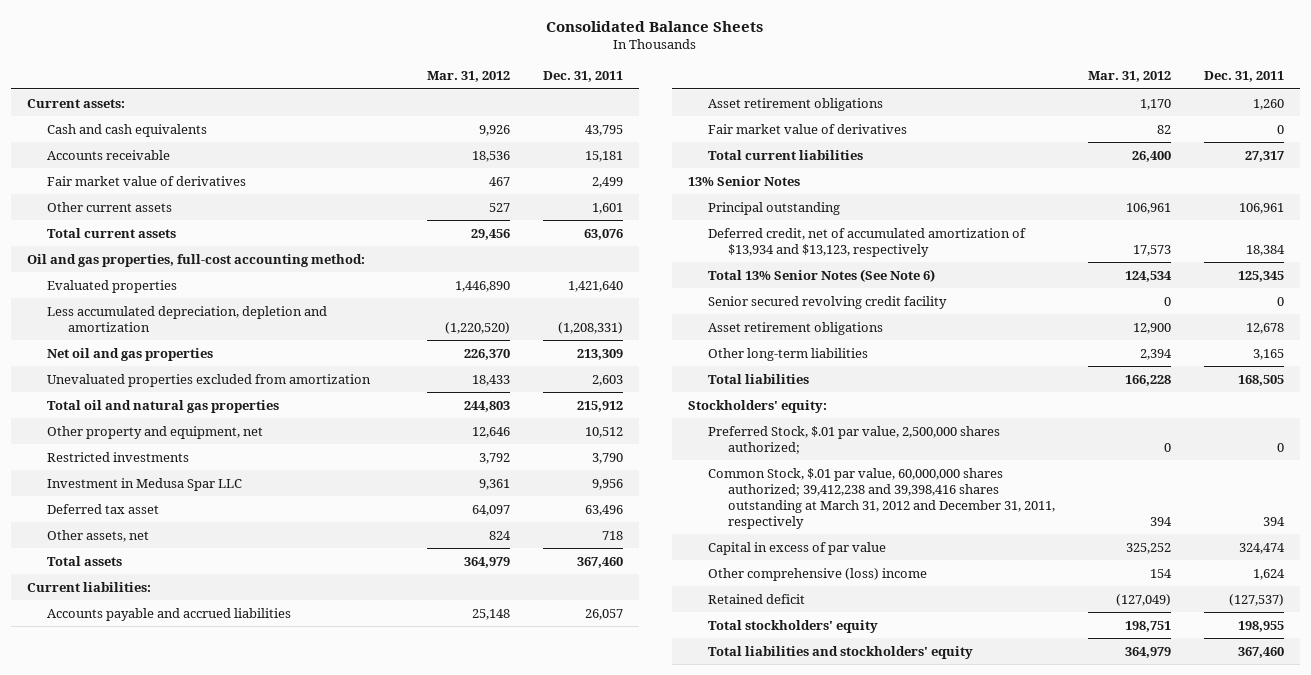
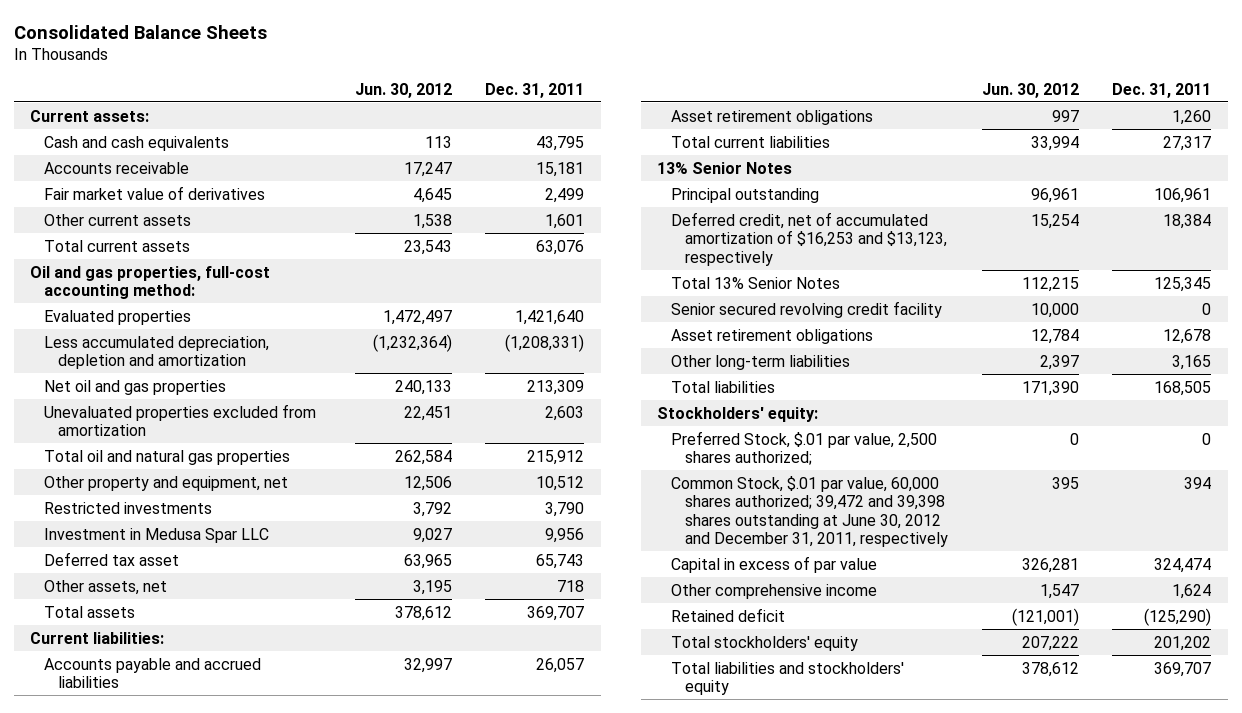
[427,71,511,83] Mar. 31, 2012 -> none
none -> [354,82,452,98] Jun. 30, 2012
[584,504,623,516] 63,496 -> [536,553,585,569] 65,743
[576,556,623,568] 367,460 -> [527,605,585,621] 369,707
[708,123,908,134] Fair market value of derivatives -> none
[708,227,1027,257] Deferred credit, net of accumulated amortization of $13,934 and $13,123, respectively -> [671,211,948,266] Deferred credit, net of accumulated amortization of $16,253 and $13,123, respectively
[708,268,936,282] Total 13% Senior Notes (See Note 6) -> [671,276,841,289] Total 13% Senior Notes
[708,425,1001,454] Preferred Stock, $.01 par value, 2,500,000 shares authorized; -> [671,430,938,466] Preferred Stock, $.01 par value, 2,500 shares authorized;
[708,467,1056,530] Common Stock, $.01 par value, 60,000,000 shares authorized; 39,412,238 and 39,398,416 shares outstanding at March 31, 2012 and December 31, 2011, respectively -> [671,475,949,548] Common Stock, $.01 par value, 60,000 shares authorized; 39,472 and 39,398 shares outstanding at June 30, 2012 and December 31, 2011, respectively
[708,567,928,581] Other comprehensive (loss) income -> [671,583,878,599] Other comprehensive income
[1228,593,1284,606] (127,537) -> [1144,607,1212,626] (125,290)
[1237,620,1284,632] 198,955 -> [1154,635,1212,651] 201,202
[1237,646,1284,658] 367,460 -> [1154,661,1212,677] 369,707

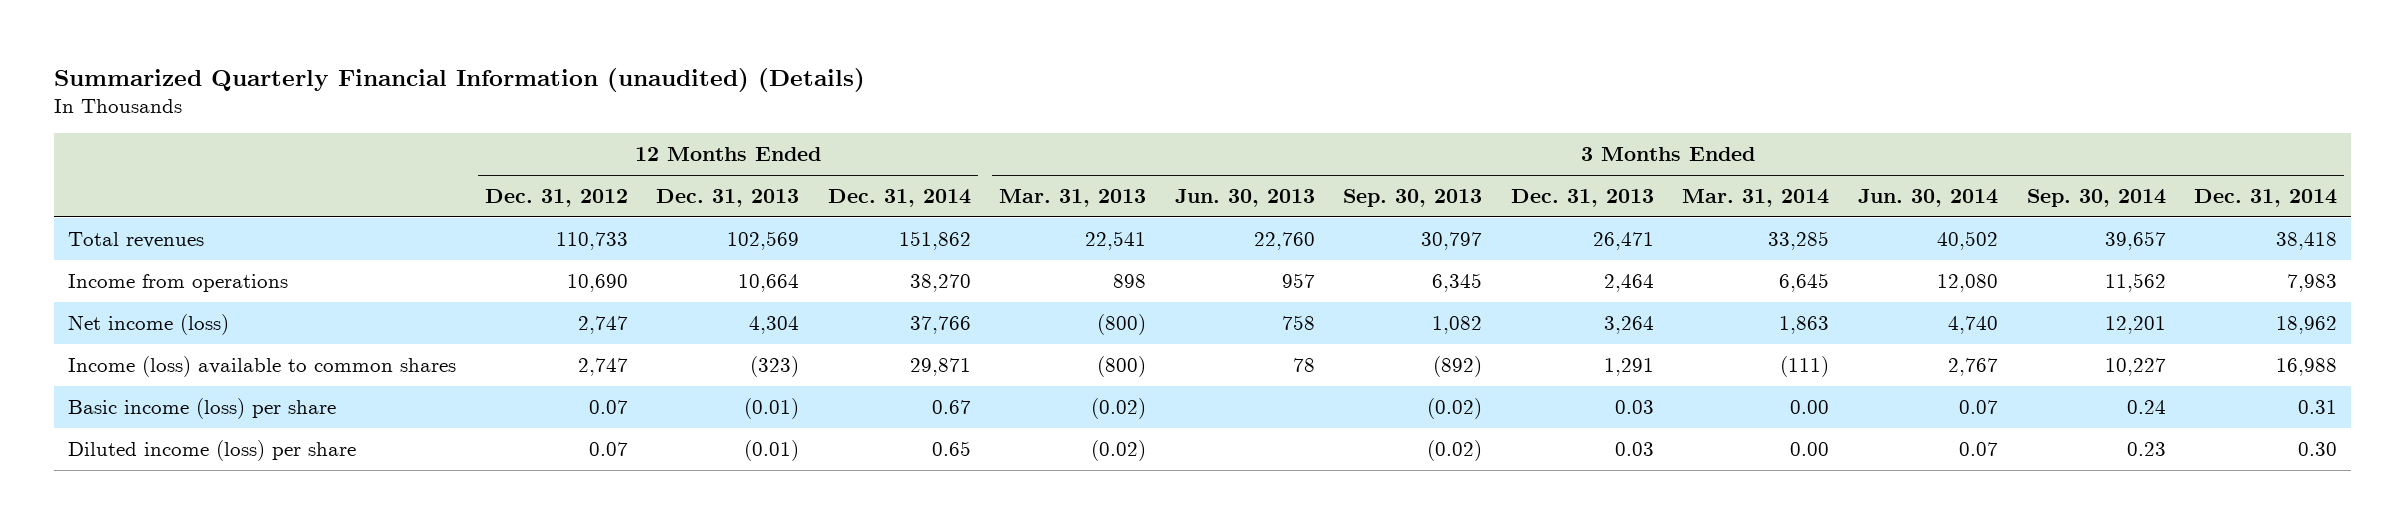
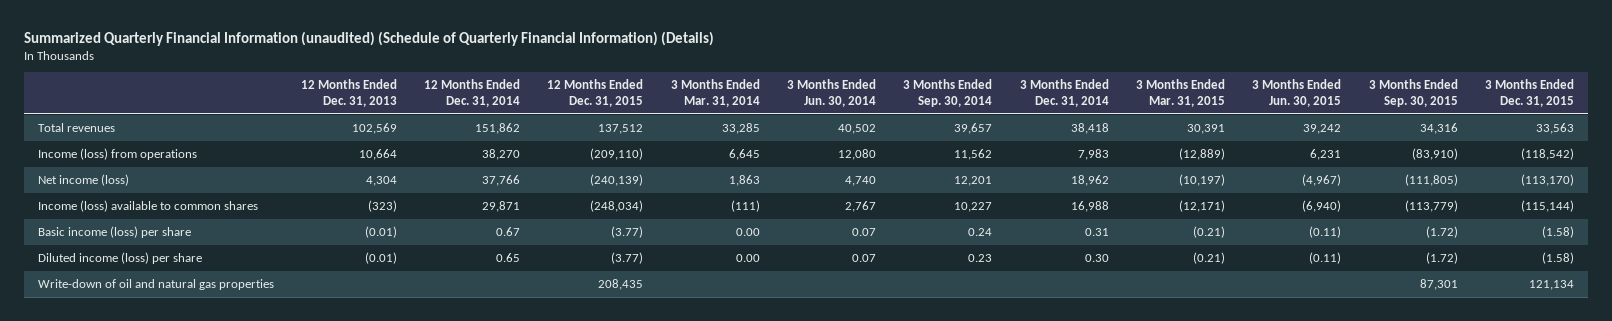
[54,67,866,92] Summarized Quarterly Financial Information (unaudited) (Details) -> [23,31,714,47] Summarized Quarterly Financial Information (unaudited) (Schedule of Quarterly Financial Information) (Details)
[484,188,628,207] Dec. 31, 2012 -> none
[999,188,1147,207] Mar. 31, 2013 -> none
[1174,188,1315,207] Jun. 30, 2013 -> none
[1343,188,1483,207] Sep. 30, 2013 -> none
[1510,188,1654,207] Dec. 31, 2013 -> none
none -> [547,79,644,108] 12 Months Ended Dec. 31, 2015
none -> [1136,79,1226,108] 3 Months Ended Mar. 31, 2015
none -> [1252,79,1342,108] 3 Months Ended Jun. 30, 2015
none -> [1368,79,1458,108] 3 Months Ended Sep. 30, 2015
none -> [1484,79,1574,108] 3 Months Ended Dec. 31, 2015
[68,273,289,292] Income from operations -> [37,147,197,160] Income (loss) from operations
none -> [37,278,274,290] Write-down of oil and natural gas properties

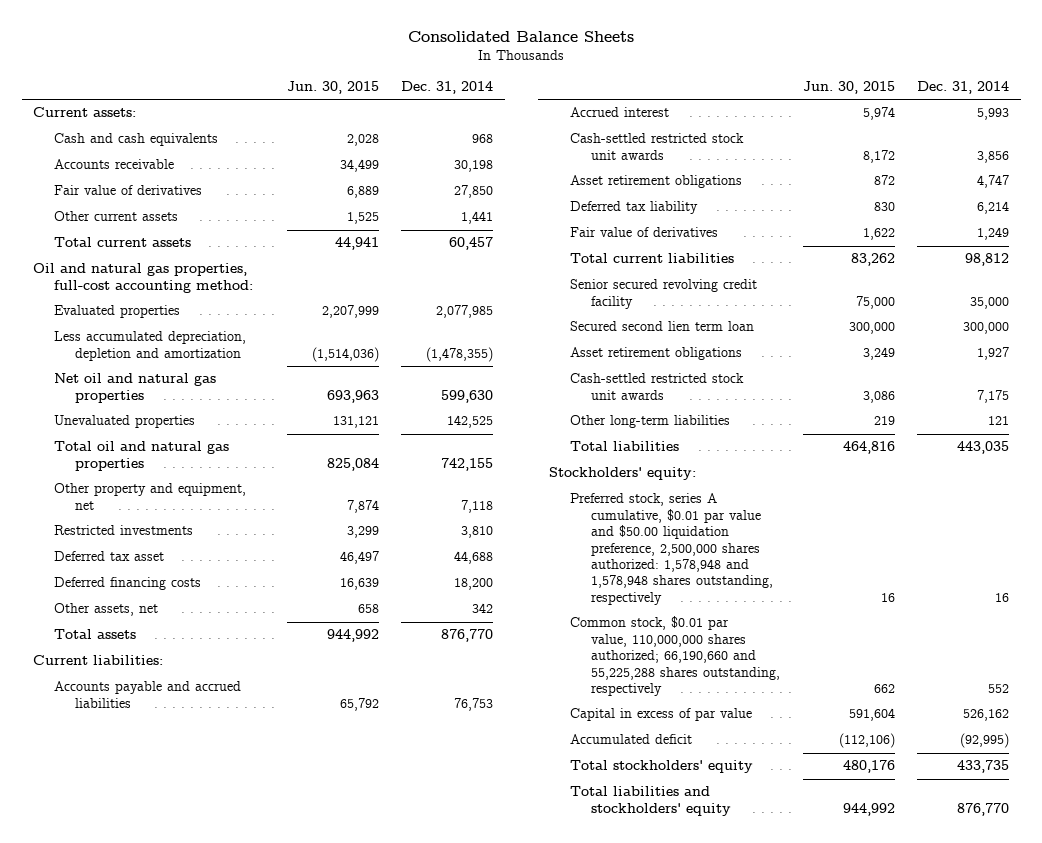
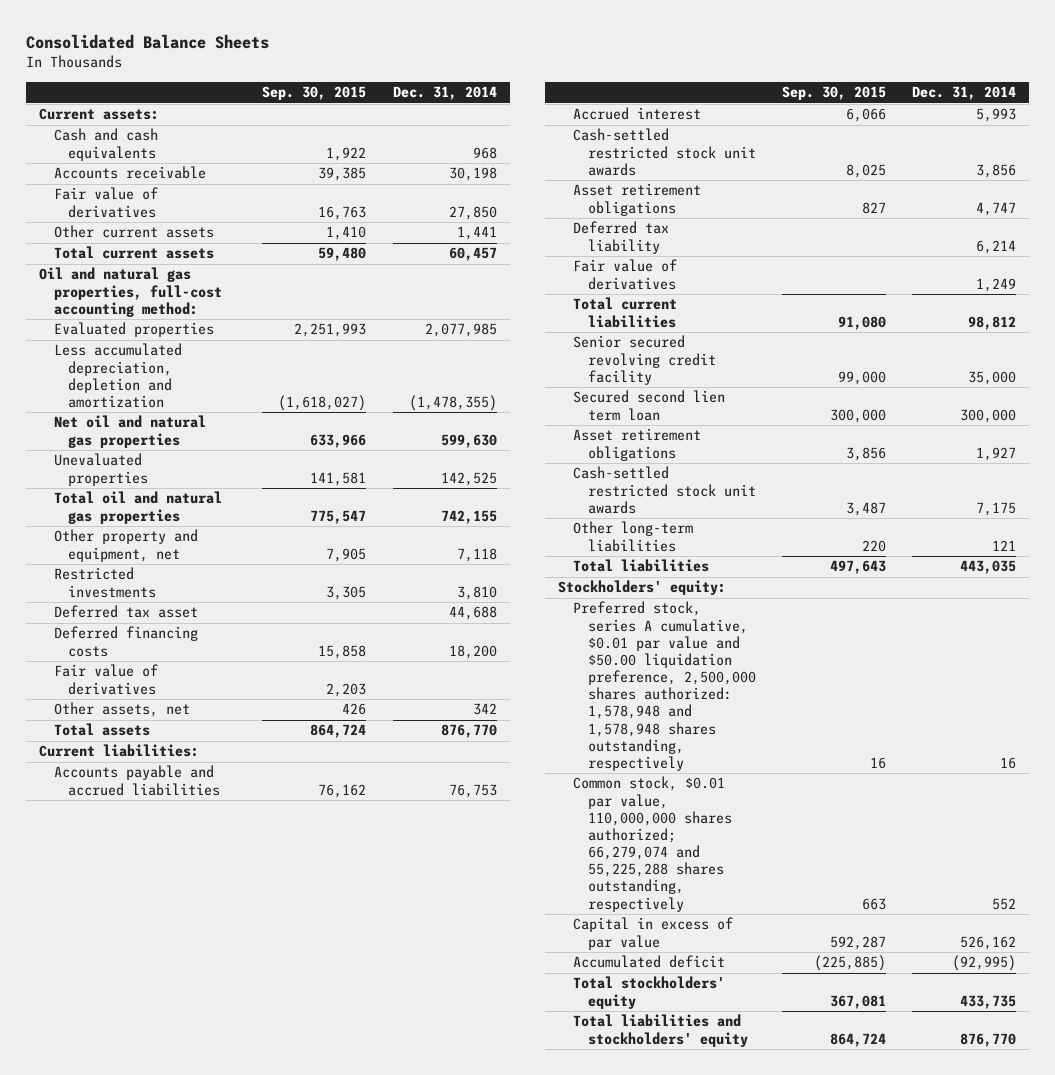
[286,81,379,95] Jun. 30, 2015 -> none
none -> [262,86,367,101] Sep. 30, 2015
none -> [53,664,158,695] Fair value of derivatives
[570,616,781,696] Common stock, $0.01 par value, 110,000,000 shares authorized; 66,190,660 and 55,225,288 shares outstanding, respectively -> [573,776,733,912] Common stock, $0.01 par value, 110,000,000 shares authorized; 66,279,074 and 55,225,288 shares outstanding, respectively

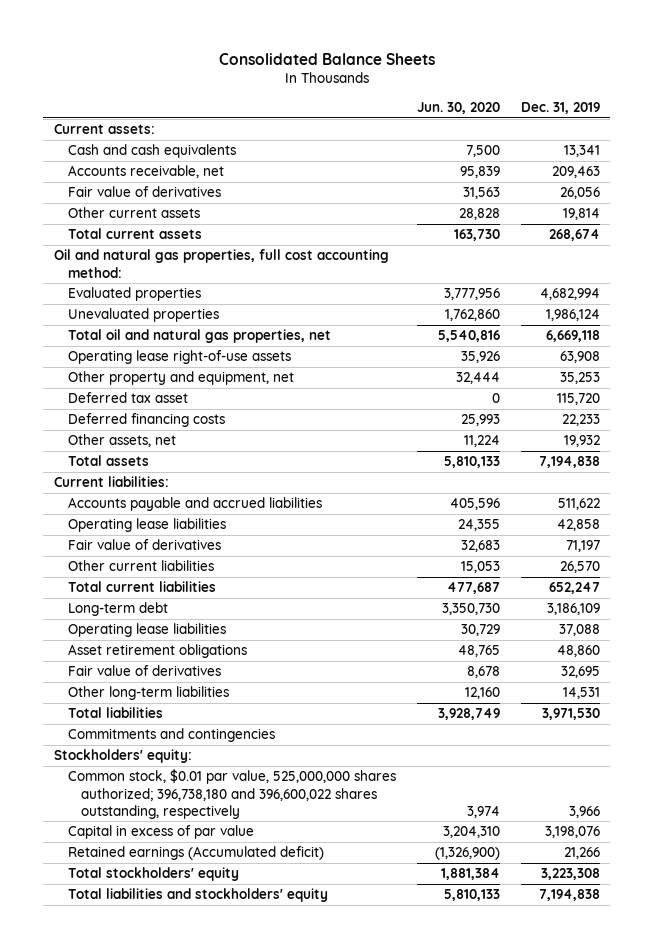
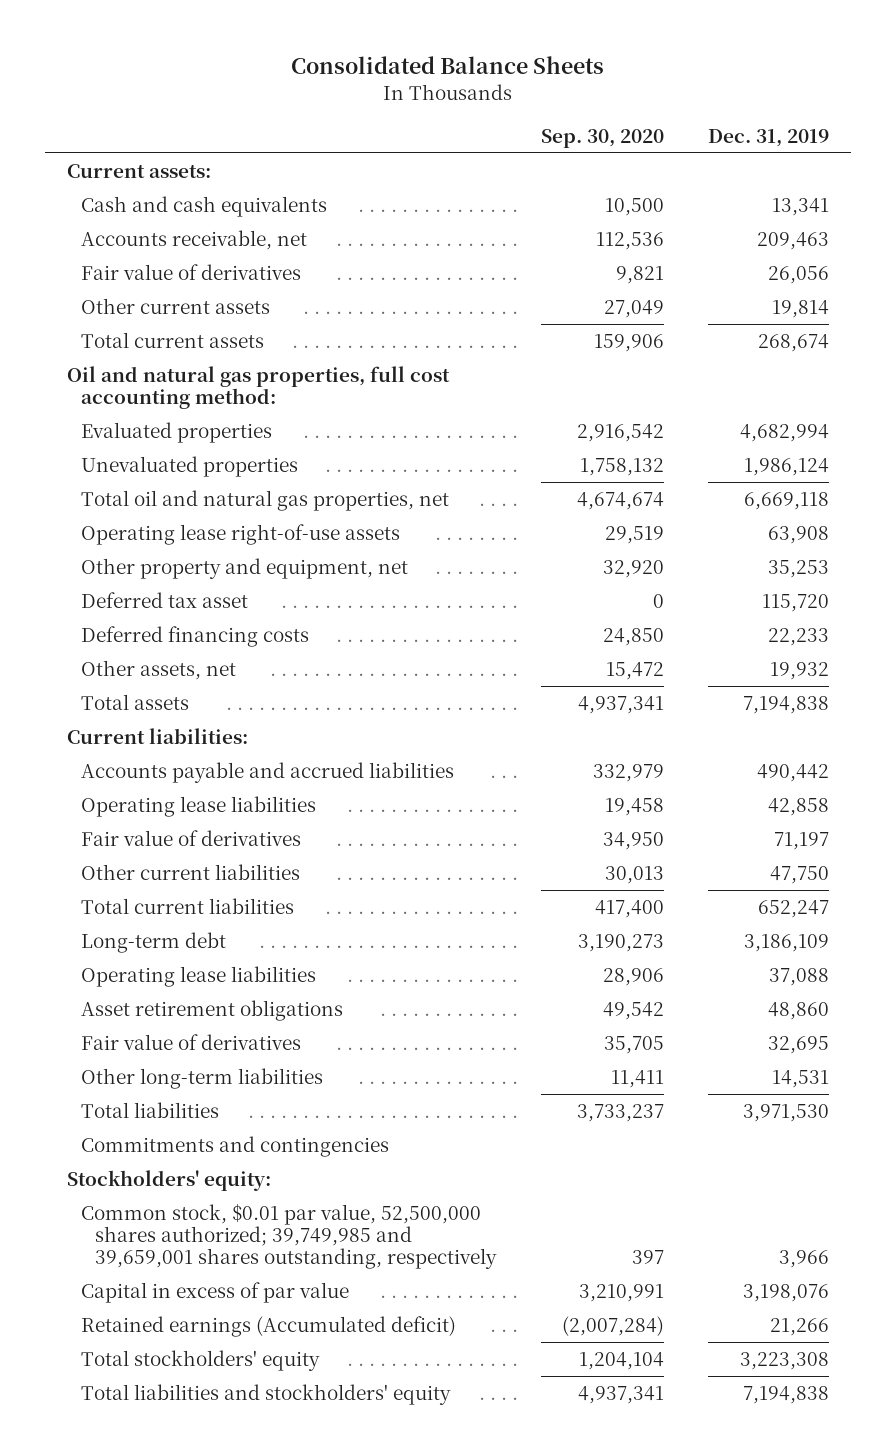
[416,101,500,114] Jun. 30, 2020 -> none
none -> [540,128,664,148] Sep. 30, 2020
[557,498,600,511] 511,622 -> [756,763,829,782] 490,442
[559,561,600,574] 26,570 -> [769,865,829,884] 47,750
[67,769,396,819] Common stock, $0.01 par value, 525,000,000 shares authorized; 396,738,180 and 396,600,022 shares outstanding, respectively -> [81,1203,498,1269] Common stock, $0.01 par value, 52,500,000 shares authorized; 39,749,985 and 39,659,001 shares outstanding, respectively

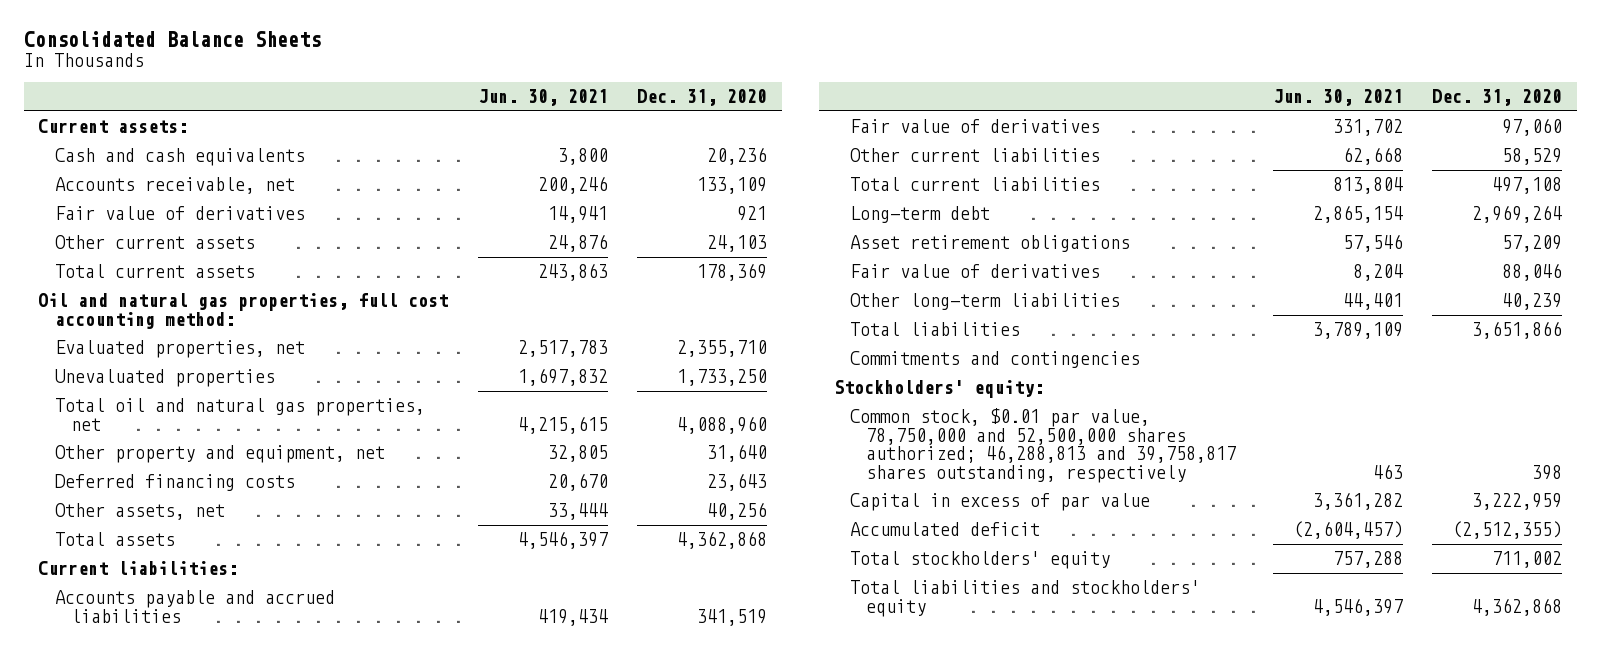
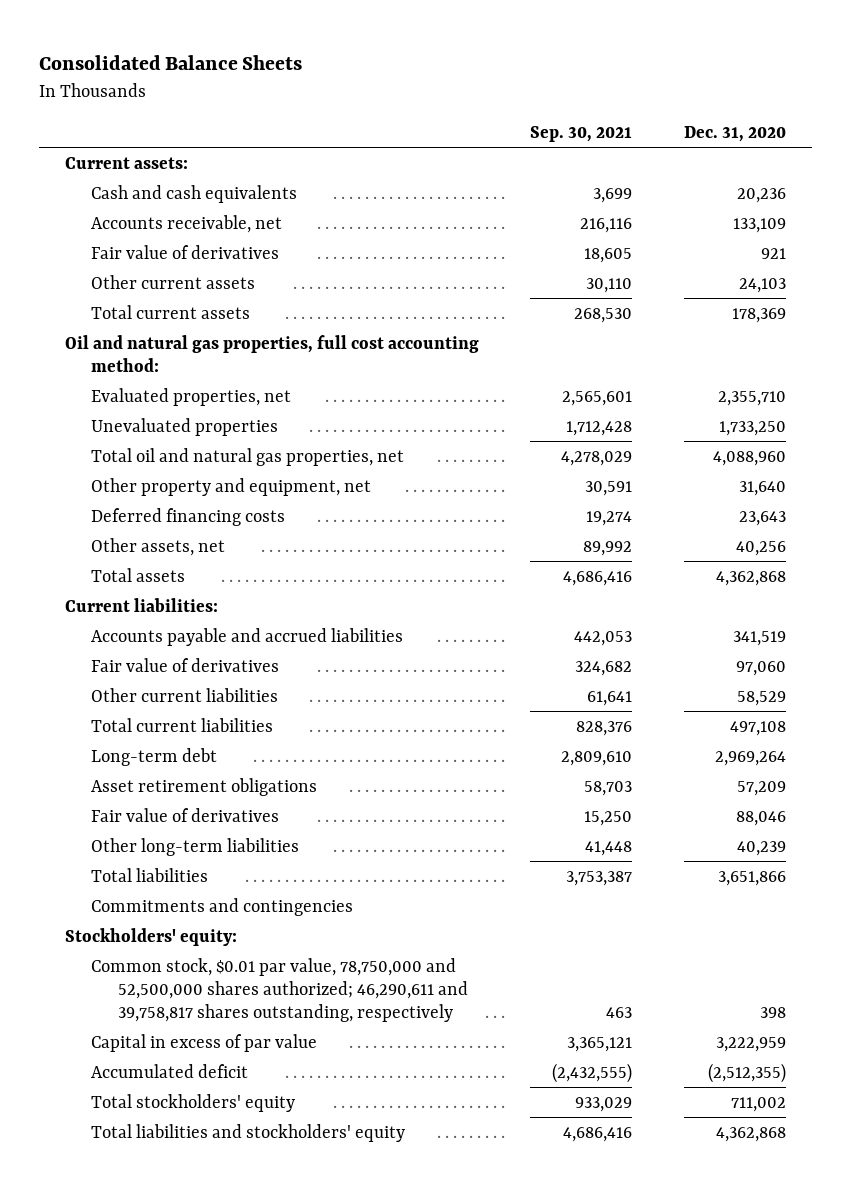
[477,89,608,107] Jun. 30, 2021 -> none
none -> [530,125,633,142] Sep. 30, 2021
[850,408,1237,483] Common stock, $0.01 par value, 78,750,000 and 52,500,000 shares authorized; 46,288,813 and 39,758,817 shares outstanding, respectively -> [91,957,468,1023] Common stock, $0.01 par value, 78,750,000 and 52,500,000 shares authorized; 46,290,611 and 39,758,817 shares outstanding, respectively

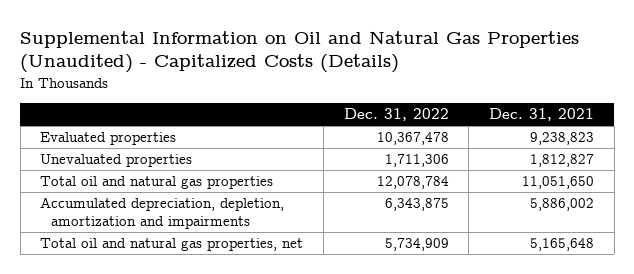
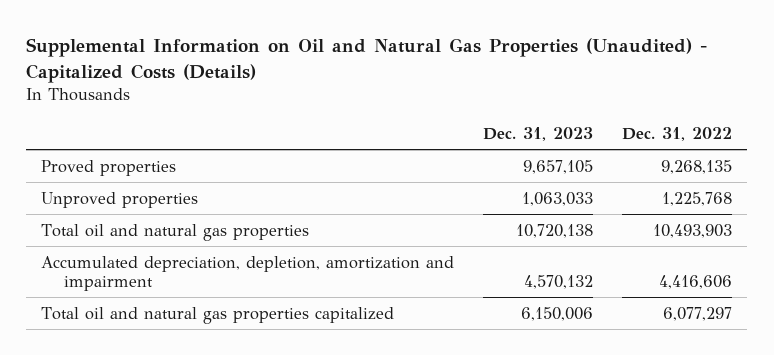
[488,108,594,122] Dec. 31, 2021 -> none
none -> [483,126,594,141] Dec. 31, 2023
[40,132,177,146] Evaluated properties -> [41,159,177,176] Proved properties
[376,132,449,146] 10,367,478 -> [661,159,733,174] 9,268,135
[40,154,193,168] Unevaluated properties -> [41,191,199,208] Unproved properties
[384,154,449,168] 1,711,306 -> [662,191,733,206] 1,225,768
[376,176,449,190] 12,078,784 -> [653,223,733,238] 10,493,903
[40,197,285,229] Accumulated depreciation, depletion, amortization and impairments -> [41,255,455,292] Accumulated depreciation, depletion, amortization and impairment
[384,198,449,212] 6,343,875 -> [659,275,733,290] 4,416,606
[40,238,304,252] Total oil and natural gas properties, net -> [41,306,395,324] Total oil and natural gas properties capitalized
[384,238,449,252] 5,734,909 -> [663,306,733,321] 6,077,297

